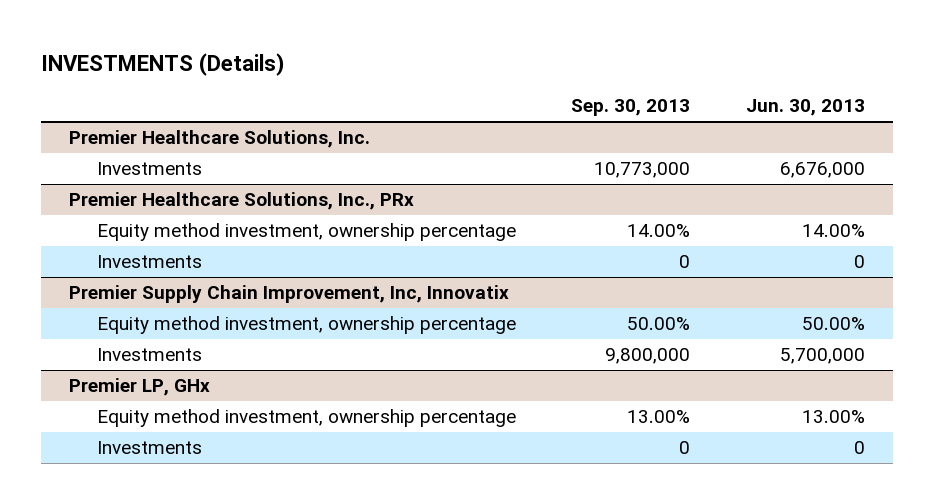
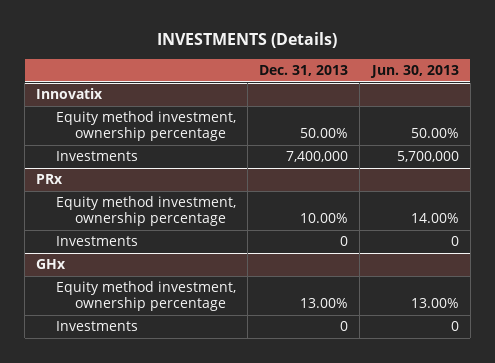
[571,99,691,117] Sep. 30, 2013 -> none
none -> [259,64,349,76] Dec. 31, 2013
[69,130,371,149] Premier Healthcare Solutions, Inc. -> none
[96,162,202,176] Investments -> none
[69,192,415,211] Premier Healthcare Solutions, Inc., PRx -> none
[96,223,516,242] Equity method investment, ownership percentage -> none
[96,255,202,269] Investments -> none
[69,285,510,304] Premier Supply Chain Improvement, Inc, Innovatix -> none
none -> [36,88,104,100] Innovatix
[69,378,211,397] Premier LP, GHx -> none
none -> [36,174,64,185] PRx
none -> [55,196,236,227] Equity method investment, ownership percentage
none -> [55,236,138,247] Investments
none -> [36,259,67,270] GHx

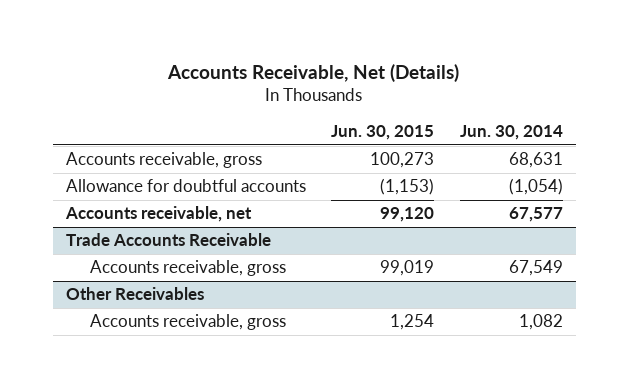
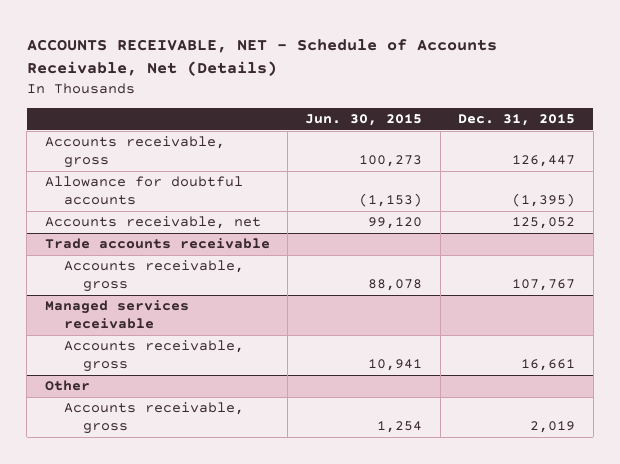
[167,63,460,82] Accounts Receivable, Net (Details) -> [26,38,497,76] ACCOUNTS RECEIVABLE, NET - Schedule of Accounts Receivable, Net (Details)
[460,125,564,141] Jun. 30, 2014 -> none
none -> [458,114,576,127] Dec. 31, 2015
[65,233,271,247] Trade Accounts Receivable -> [44,238,270,250] Trade accounts receivable
[380,260,435,277] 99,019 -> [368,279,423,292] 88,078
none -> [44,300,189,330] Managed services receivable
none -> [63,340,244,373] Accounts receivable, gross
[65,287,204,301] Other Receivables -> [44,380,90,392] Other

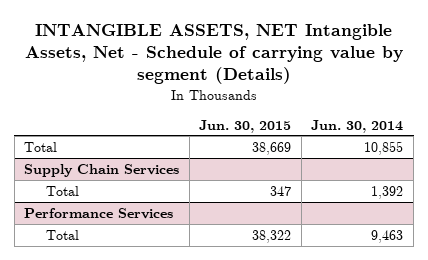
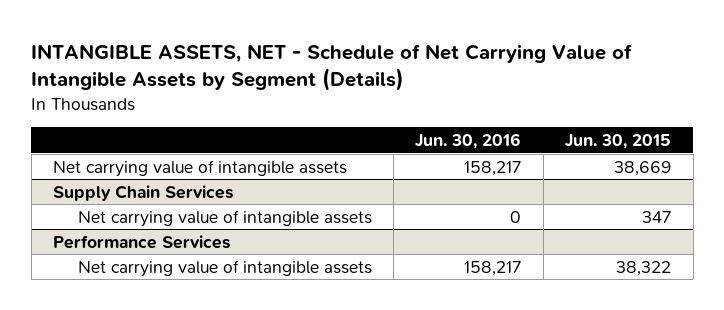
[24,24,403,85] INTANGIBLE ASSETS, NET Intangible Assets, Net - Schedule of carrying value by segment (Details) -> [31,43,633,92] INTANGIBLE ASSETS, NET - Schedule of Net Carrying Value of Intangible Assets by Segment (Details)
[311,119,404,133] Jun. 30, 2014 -> none
none -> [415,133,522,150] Jun. 30, 2016
[24,141,58,152] Total -> [53,159,348,177] Net carrying value of intangible assets
[45,185,79,196] Total -> [77,209,372,227] Net carrying value of intangible assets
[45,229,79,240] Total -> [77,259,372,277] Net carrying value of intangible assets

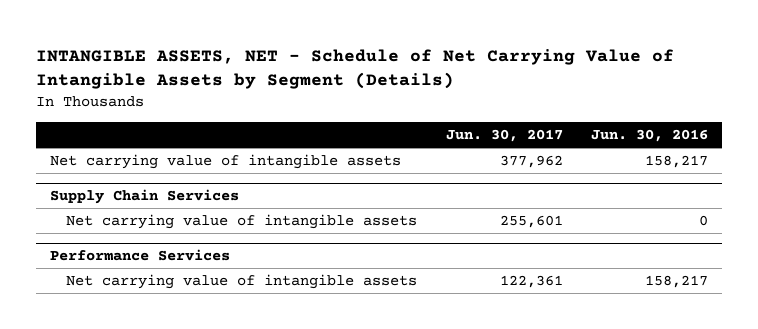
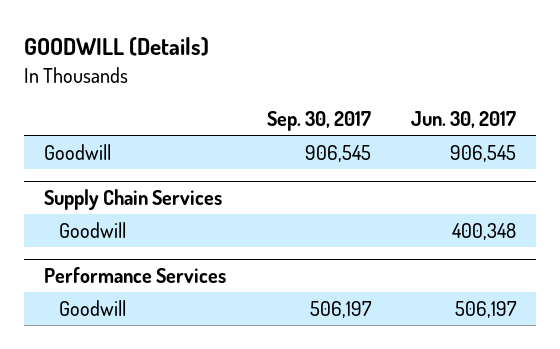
[36,48,675,89] INTANGIBLE ASSETS, NET - Schedule of Net Carrying Value of Intangible Assets by Segment (Details) -> [24,37,210,57] GOODWILL (Details)
[591,129,709,143] Jun. 30, 2016 -> none
none -> [266,111,371,132] Sep. 30, 2017
[50,154,402,170] Net carrying value of intangible assets -> none
none -> [44,143,112,160] Goodwill
[66,214,418,230] Net carrying value of intangible assets -> none
none -> [59,221,127,238] Goodwill
[66,274,418,290] Net carrying value of intangible assets -> none
none -> [59,299,127,316] Goodwill

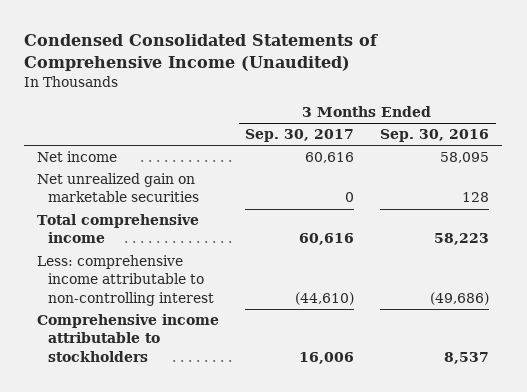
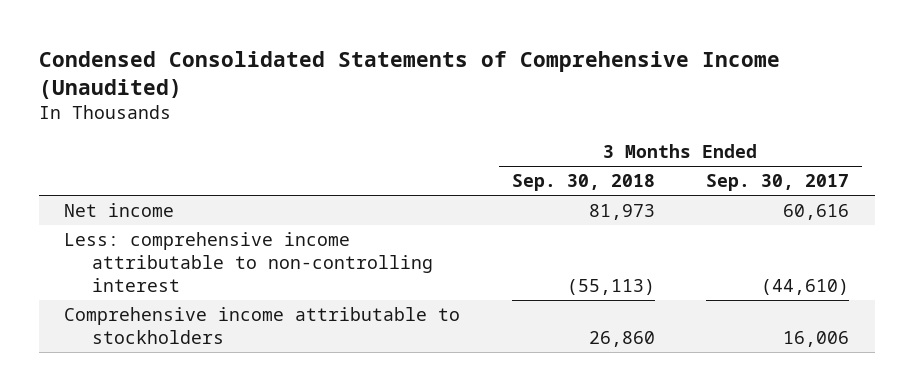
[380,129,490,143] Sep. 30, 2016 -> none
none -> [511,174,655,192] Sep. 30, 2018
[37,173,199,203] Net unrealized gain on marketable securities -> none
[37,214,200,244] Total comprehensive income -> none

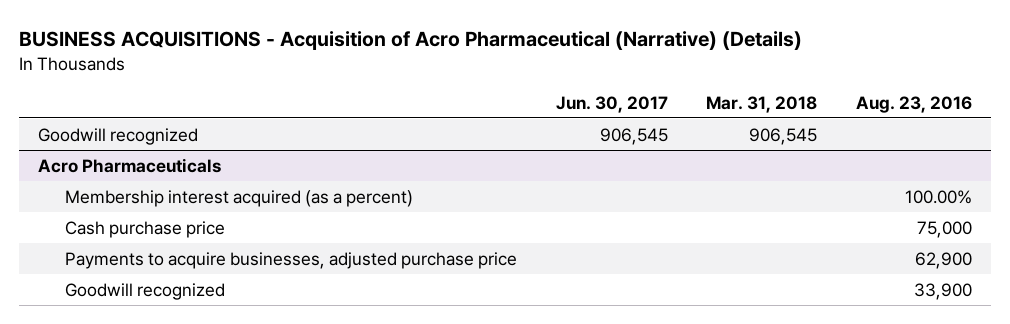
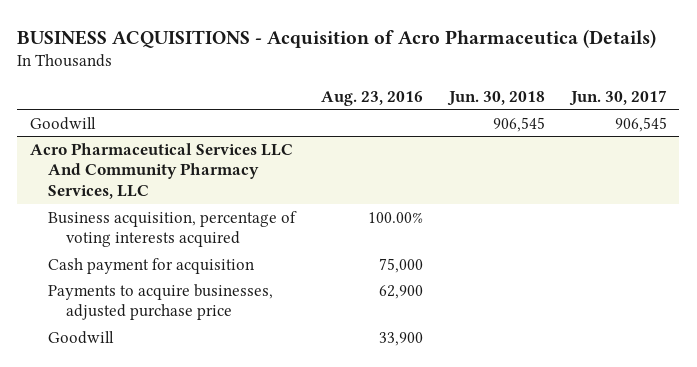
[19,31,803,51] BUSINESS ACQUISITIONS - Acquisition of Acro Pharmaceutical (Narrative) (Details) -> [17,28,657,48] BUSINESS ACQUISITIONS - Acquisition of Acro Pharmaceutica (Details)
[706,95,818,113] Mar. 31, 2018 -> none
none -> [446,90,545,106] Jun. 30, 2018
[38,127,199,145] Goodwill recognized -> [30,116,97,130] Goodwill
[38,157,222,173] Acro Pharmaceuticals -> [30,142,294,200] Acro Pharmaceutical Services LLC And Community Pharmacy Services, LLC
[65,189,414,207] Membership interest acquired (as a percent) -> [48,210,298,248] Business acquisition, percentage of voting interests acquired
[65,220,226,238] Cash purchase price -> [48,257,255,274] Cash payment for acquisition
[65,282,226,300] Goodwill recognized -> [48,330,115,344] Goodwill

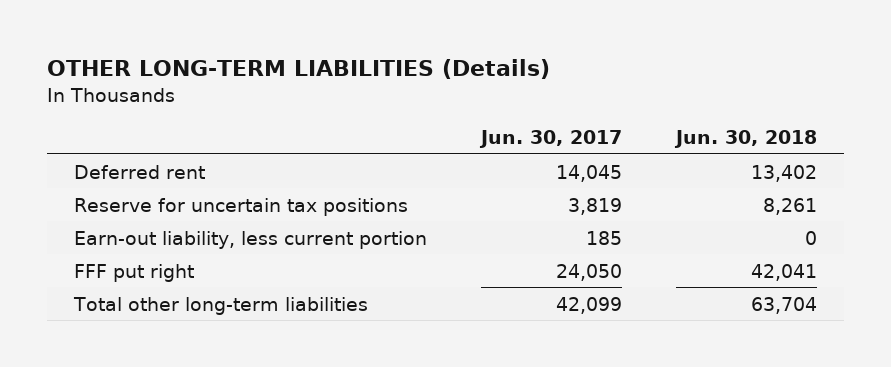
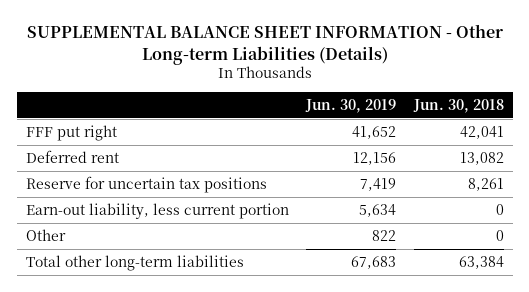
[47,59,551,80] OTHER LONG-TERM LIABILITIES (Details) -> [26,24,503,65] SUPPLEMENTAL BALANCE SHEET INFORMATION - Other Long-term Liabilities (Details)
[478,130,622,149] Jun. 30, 2017 -> none
none -> [305,99,397,114] Jun. 30, 2019
[74,263,195,282] FFF put right -> [25,124,117,141] FFF put right
[750,164,817,182] 13,402 -> [459,151,504,165] 13,082
none -> [25,228,66,241] Other
[750,296,817,314] 63,704 -> [458,255,504,269] 63,384

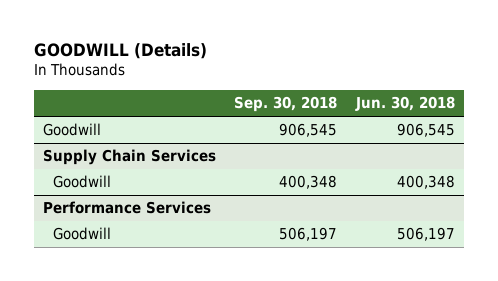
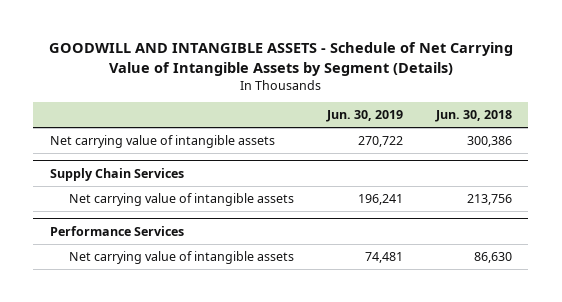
[33,42,207,59] GOODWILL (Details) -> [48,41,513,76] GOODWILL AND INTANGIBLE ASSETS - Schedule of Net Carrying Value of Intangible Assets by Segment (Details)
[234,96,338,113] Sep. 30, 2018 -> none
none -> [325,110,403,123] Jun. 30, 2019
[42,123,101,137] Goodwill -> none
none -> [49,135,275,149] Net carrying value of intangible assets
[53,175,112,189] Goodwill -> none
none -> [68,193,294,207] Net carrying value of intangible assets
[53,227,112,241] Goodwill -> none
none -> [68,251,294,265] Net carrying value of intangible assets

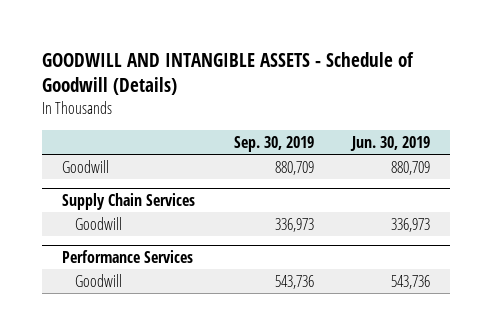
[48,41,513,76] GOODWILL AND INTANGIBLE ASSETS - Schedule of Net Carrying Value of Intangible Assets by Segment (Details) -> [42,52,415,96] GOODWILL AND INTANGIBLE ASSETS - Schedule of Goodwill (Details)
[434,110,512,123] Jun. 30, 2018 -> none
none -> [233,135,314,152] Sep. 30, 2019
[49,135,275,149] Net carrying value of intangible assets -> none
none -> [61,159,109,173] Goodwill
[68,193,294,207] Net carrying value of intangible assets -> none
none -> [75,216,123,230] Goodwill
[68,251,294,265] Net carrying value of intangible assets -> none
none -> [75,273,123,287] Goodwill

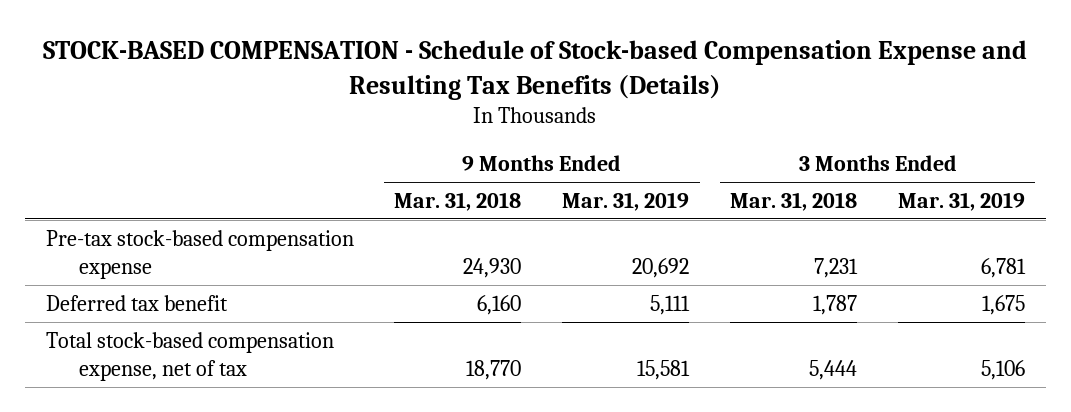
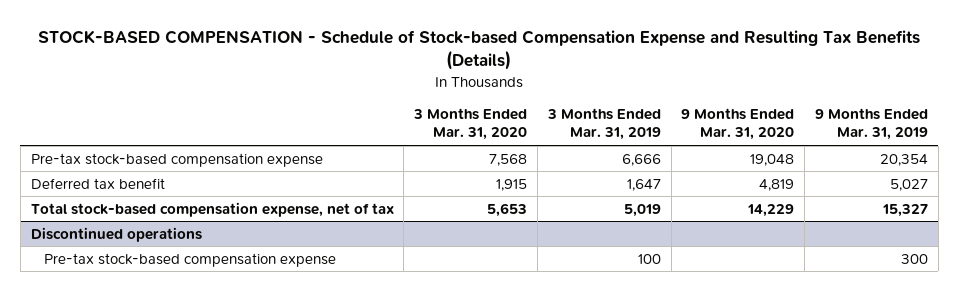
[394,191,522,211] Mar. 31, 2018 -> none
[730,191,858,211] Mar. 31, 2018 -> none
none -> [413,108,528,141] 3 Months Ended Mar. 31, 2020
none -> [681,108,795,141] 9 Months Ended Mar. 31, 2020
[632,257,690,278] 20,692 -> [879,153,928,166] 20,354
[981,257,1027,278] 6,781 -> [621,153,661,166] 6,666
[650,294,691,315] 5,111 -> [889,178,928,191] 5,027
[982,294,1026,315] 1,675 -> [626,178,661,191] 1,647
[637,359,691,380] 15,581 -> [881,203,928,217] 15,327
[981,359,1026,380] 5,106 -> [623,203,661,217] 5,019
none -> [30,226,202,242] Discontinued operations
none -> [43,252,336,267] Pre-tax stock-based compensation expense

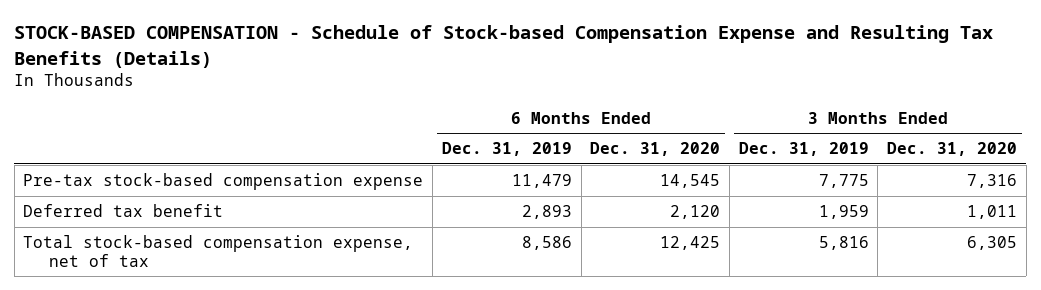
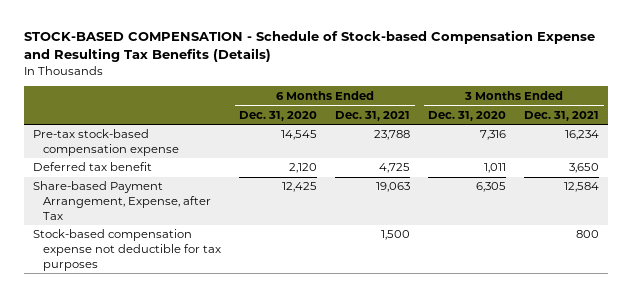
[441,142,572,157] Dec. 31, 2019 -> none
[738,142,869,157] Dec. 31, 2019 -> none
none -> [335,110,411,121] Dec. 31, 2021
none -> [524,110,600,121] Dec. 31, 2021
[23,235,414,267] Total stock-based compensation expense, net of tax -> [32,181,212,220] Share-based Payment Arrangement, Expense, after Tax
none -> [32,229,222,271] Stock-based compensation expense not deductible for tax purposes

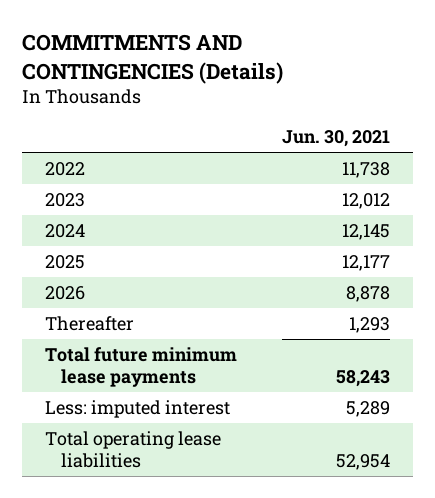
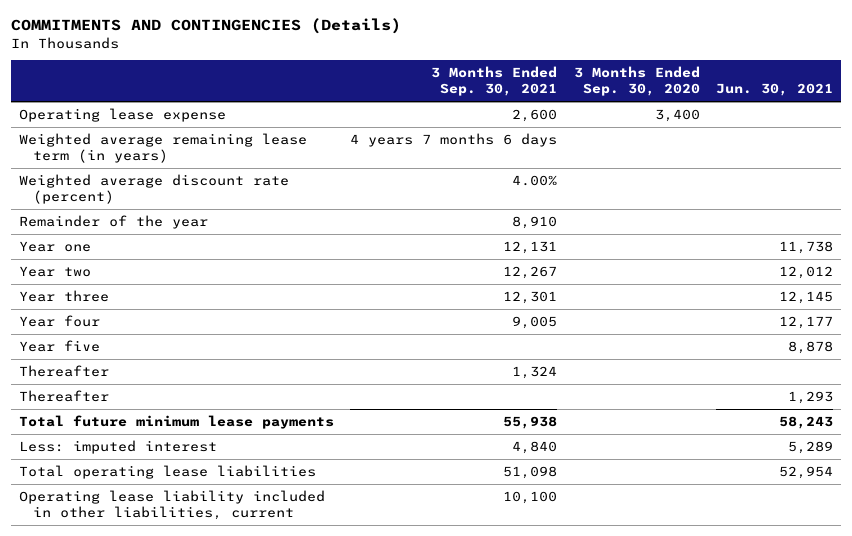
none -> [431,66,558,97] 3 Months Ended Sep. 30, 2021
none -> [573,66,700,97] 3 Months Ended Sep. 30, 2020
none -> [18,107,226,122] Operating lease expense
none -> [18,132,307,163] Weighted average remaining lease term (in years)
none -> [18,173,289,204] Weighted average discount rate (percent)
none -> [18,214,208,229] Remainder of the year
[44,161,85,176] 2022 -> [18,240,91,252] Year one
[44,192,85,207] 2023 -> [18,265,91,277] Year two
[44,223,85,238] 2024 -> [18,289,109,302] Year three
[44,254,85,269] 2025 -> [18,314,100,327] Year four
[44,285,85,300] 2026 -> [18,339,100,352] Year five
none -> [18,364,109,377] Thereafter
none -> [18,489,325,520] Operating lease liability included in other liabilities, current

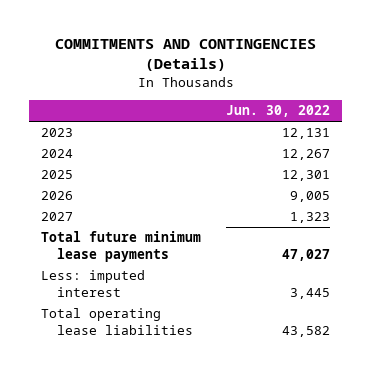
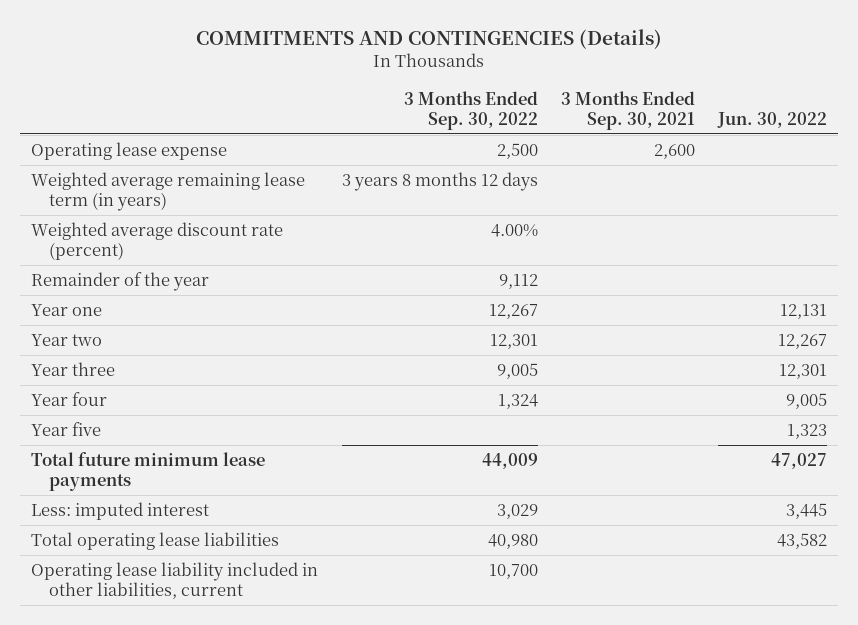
none -> [403,90,538,130] 3 Months Ended Sep. 30, 2022
none -> [560,90,695,130] 3 Months Ended Sep. 30, 2021
none -> [31,142,228,161] Operating lease expense
none -> [31,172,306,211] Weighted average remaining lease term (in years)
none -> [31,222,284,260] Weighted average discount rate (percent)
none -> [31,272,210,292] Remainder of the year
[41,128,74,138] 2023 -> [31,304,103,317] Year one
[41,149,74,159] 2024 -> [31,334,103,347] Year two
[41,170,74,180] 2025 -> [31,362,116,377] Year three
[41,191,74,201] 2026 -> [31,392,108,407] Year four
[41,212,74,222] 2027 -> [31,422,102,437] Year five
none -> [31,562,319,599] Operating lease liability included in other liabilities, current

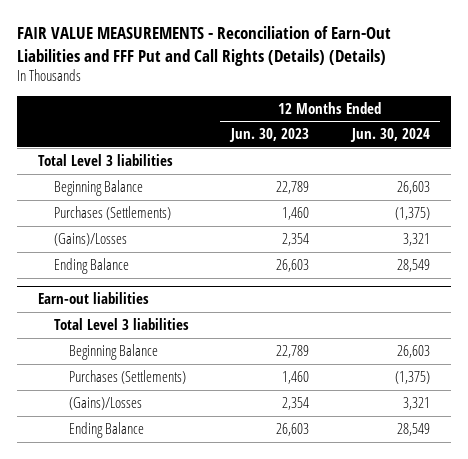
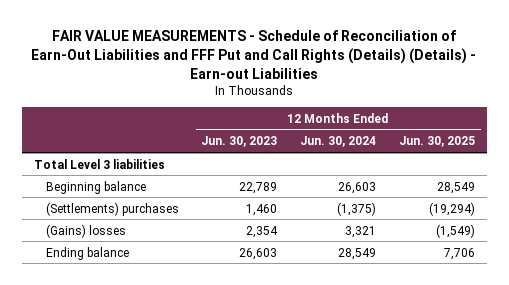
[17,26,392,66] FAIR VALUE MEASUREMENTS - Reconciliation of Earn-Out Liabilities and FFF Put and Call Rights (Details) (Details) -> [31,29,477,79] FAIR VALUE MEASUREMENTS - Schedule of Reconciliation of Earn-Out Liabilities and FFF Put and Call Rights (Details) (Details) - Earn-out Liabilities
none -> [399,136,476,148] Jun. 30, 2025
[38,292,150,305] Earn-out liabilities -> none
[53,317,189,330] Total Level 3 liabilities -> none
[68,343,158,360] Beginning Balance -> none
[68,369,186,384] Purchases (Settlements) -> none
[68,396,142,410] (Gains)/Losses -> none
[68,421,144,438] Ending Balance -> none
[53,179,143,196] Beginning Balance -> [45,180,146,194] Beginning balance
[53,205,171,220] Purchases (Settlements) -> [45,201,179,216] (Settlements) purchases
[53,232,127,246] (Gains)/Losses -> [45,223,126,238] (Gains) losses
[53,257,129,274] Ending Balance -> [45,246,129,260] Ending balance

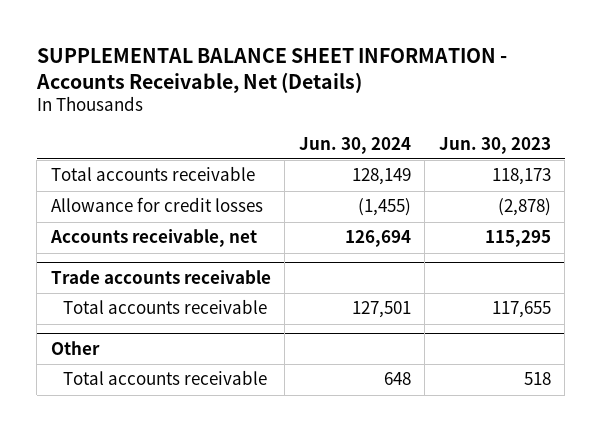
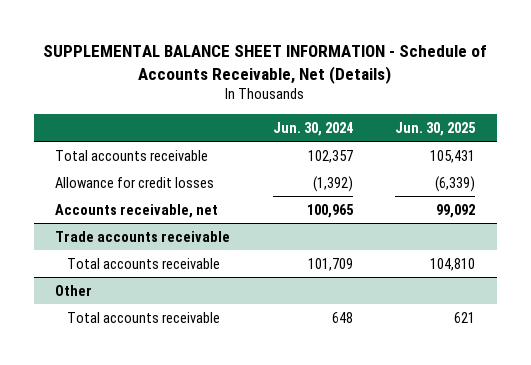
[35,47,507,93] SUPPLEMENTAL BALANCE SHEET INFORMATION - Accounts Receivable, Net (Details) -> [43,44,488,84] SUPPLEMENTAL BALANCE SHEET INFORMATION - Schedule of Accounts Receivable, Net (Details)
[438,136,551,154] Jun. 30, 2023 -> none
none -> [395,121,477,136] Jun. 30, 2025
[351,168,411,186] 128,149 -> [307,149,353,163] 102,357
[357,198,411,217] (1,455) -> [312,175,353,192] (1,392)
[344,230,411,248] 126,694 -> [306,203,354,218] 100,965
[351,301,411,319] 127,501 -> [307,257,353,271] 101,709

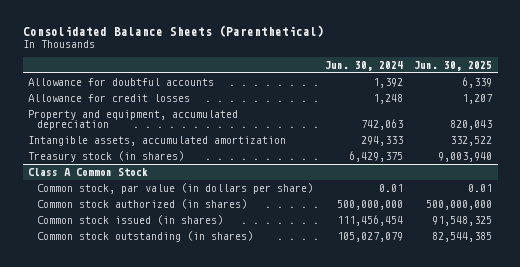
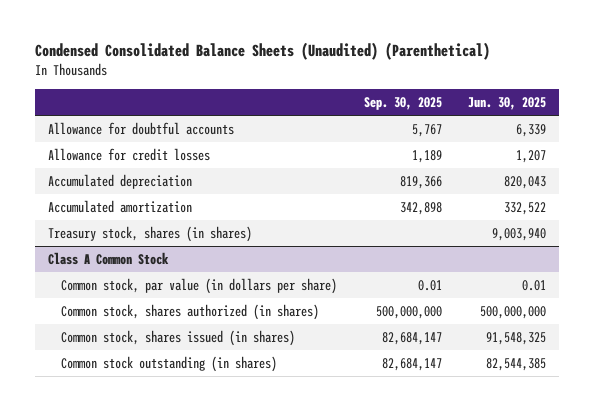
[22,25,324,38] Consolidated Balance Sheets (Parenthetical) -> [34,42,490,61] Condensed Consolidated Balance Sheets (Unaudited) (Parenthetical)
[324,60,403,71] Jun. 30, 2024 -> none
none -> [363,96,442,110] Sep. 30, 2025
[28,109,239,131] Property and equipment, accumulated depreciation -> [47,173,192,189] Accumulated depreciation
[28,135,287,146] Intangible assets, accumulated amortization -> [47,199,192,213] Accumulated amortization
[28,150,185,162] Treasury stock (in shares) -> [47,225,252,242] Treasury stock, shares (in shares)
[37,198,248,209] Common stock authorized (in shares) -> [61,303,320,320] Common stock, shares authorized (in shares)
[37,214,224,225] Common stock issued (in shares) -> [61,329,296,346] Common stock, shares issued (in shares)

